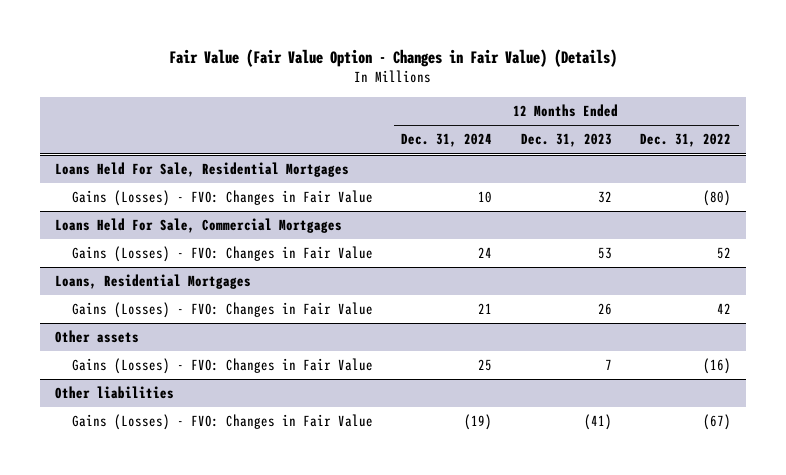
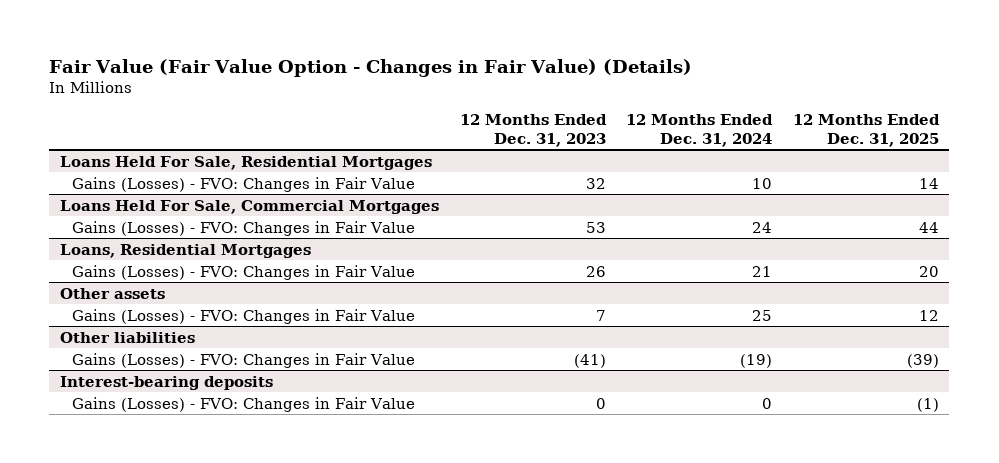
[640,133,732,148] Dec. 31, 2022 -> none
none -> [793,114,941,147] 12 Months Ended Dec. 31, 2025
none -> [59,375,273,390] Interest-bearing deposits
none -> [71,396,415,412] Gains (Losses) - FVO: Changes in Fair Value

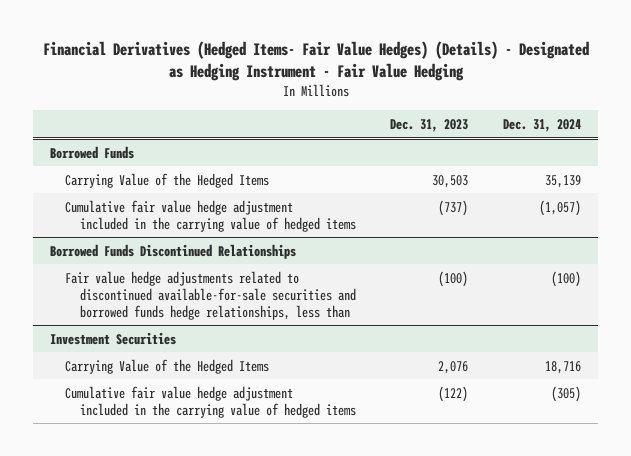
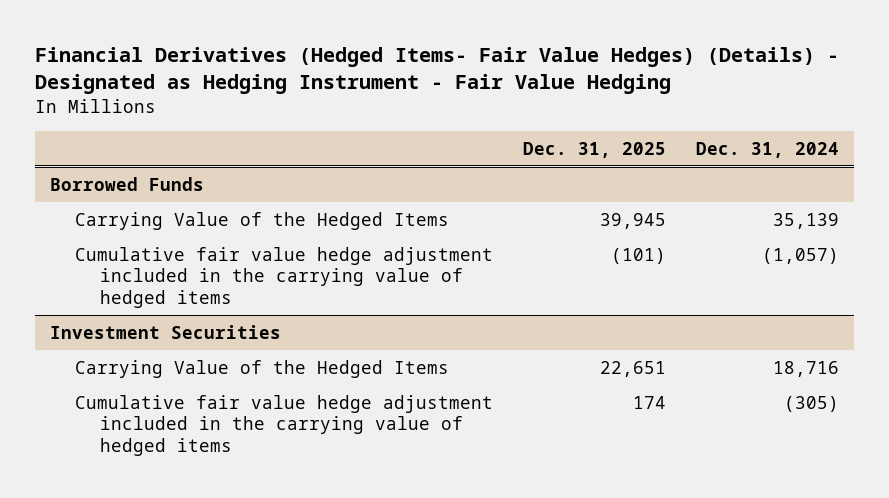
[390,119,469,133] Dec. 31, 2023 -> none
none -> [522,141,666,158] Dec. 31, 2025
[50,243,297,259] Borrowed Funds Discontinued Relationships -> none
[65,270,357,320] Fair value hedge adjustments related to discontinued available-for-sale securities and borrowed funds hedge relationships, less than -> none

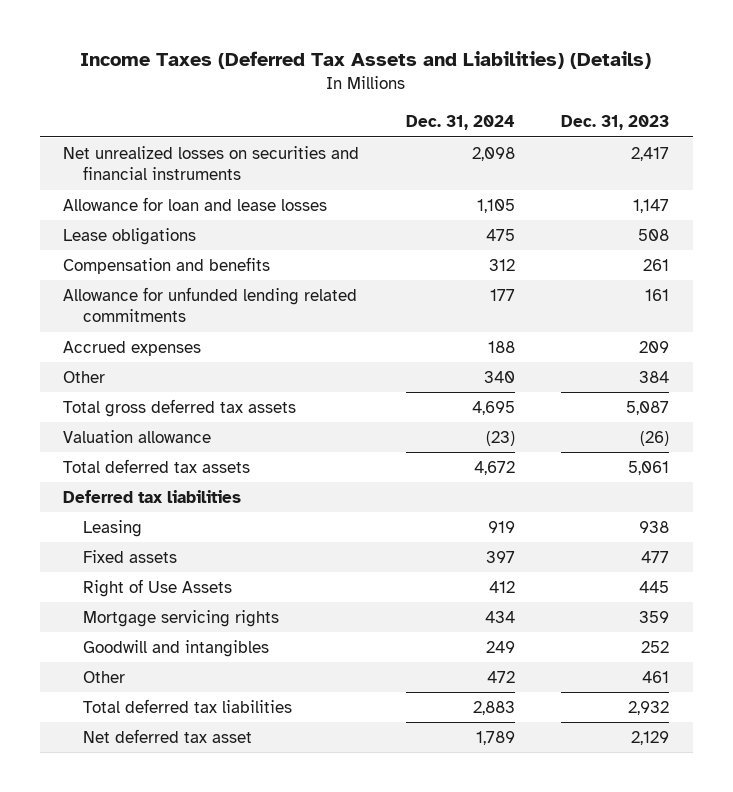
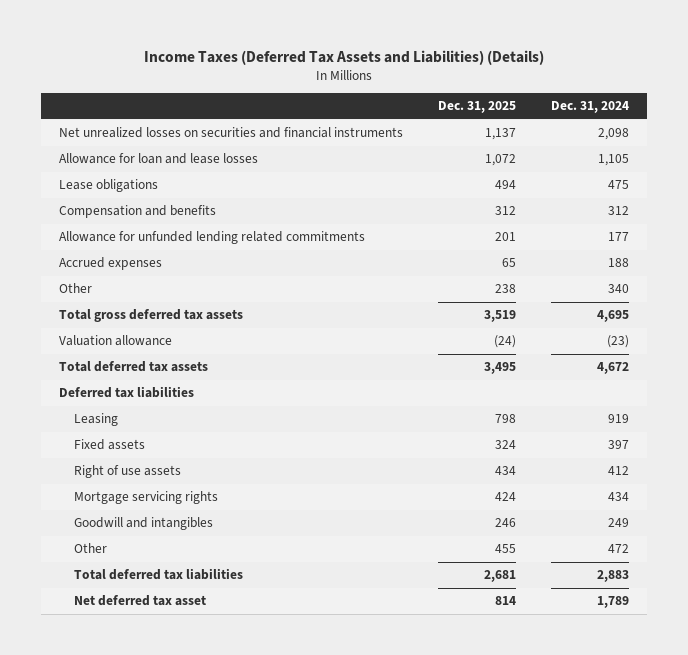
[561,115,670,131] Dec. 31, 2023 -> none
none -> [438,101,517,114] Dec. 31, 2025
[83,578,233,597] Right of Use Assets -> [73,465,181,479] Right of use assets

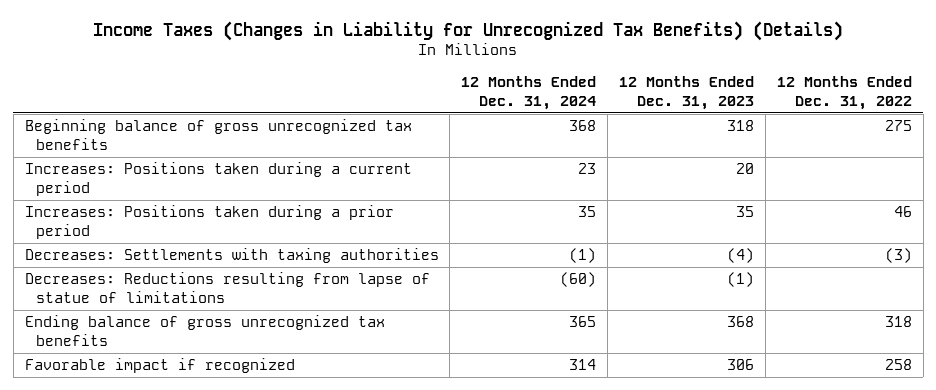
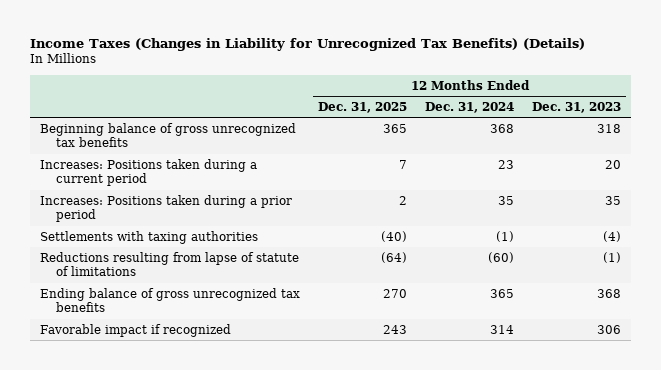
[776,75,912,110] 12 Months Ended Dec. 31, 2022 -> none
none -> [317,101,407,113] Dec. 31, 2025
[24,248,439,264] Decreases: Settlements with taxing authorities -> [39,230,258,244] Settlements with taxing authorities
[24,272,430,303] Decreases: Reductions resulting from lapse of statue of limitations -> [39,251,299,277] Reductions resulting from lapse of statute of limitations

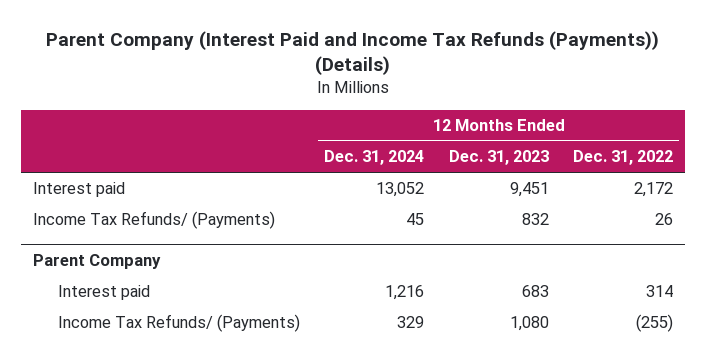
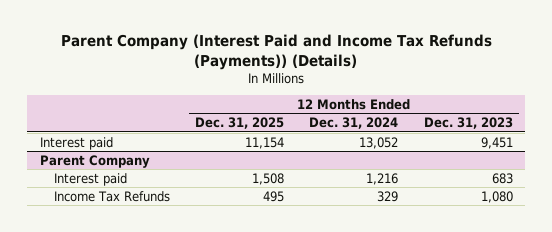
[572,150,673,166] Dec. 31, 2022 -> none
none -> [195,117,285,130] Dec. 31, 2025
[32,211,275,230] Income Tax Refunds/ (Payments) -> none
[58,314,301,333] Income Tax Refunds/ (Payments) -> [54,190,171,202] Income Tax Refunds

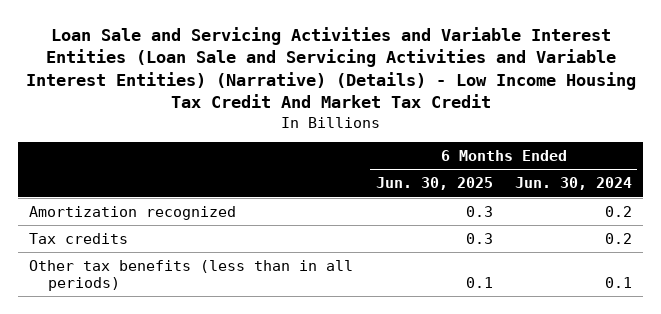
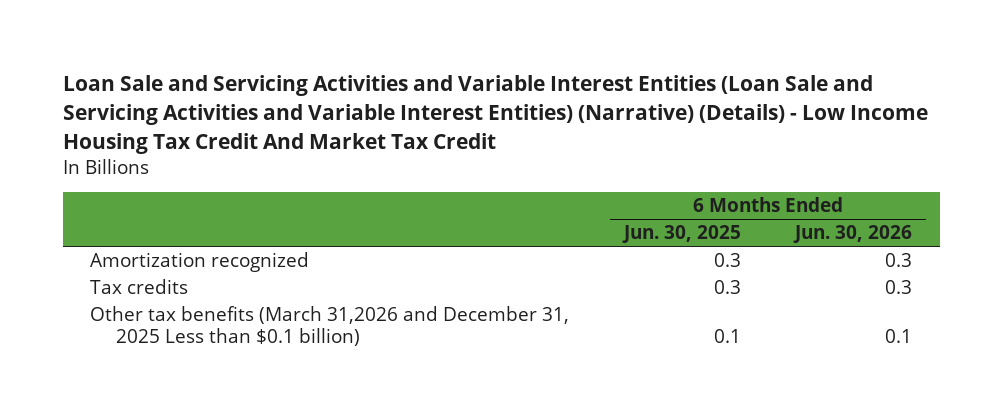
[514,177,632,191] Jun. 30, 2024 -> none
none -> [793,225,913,244] Jun. 30, 2026
[29,259,354,291] Other tax benefits (less than in all periods) -> [90,306,570,347] Other tax benefits (March 31,2026 and December 31, 2025 Less than $0.1 billion)

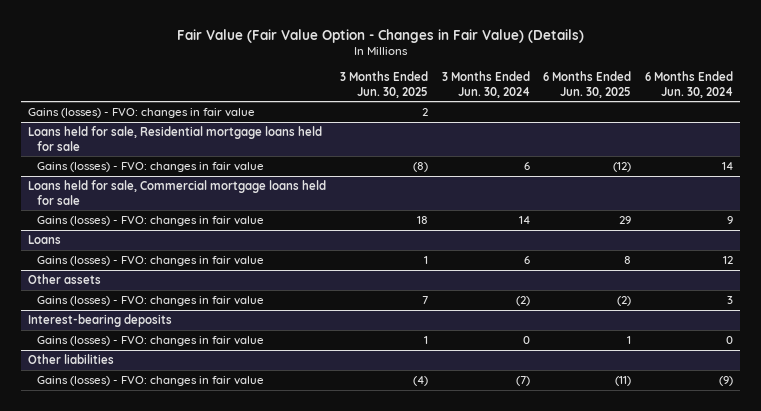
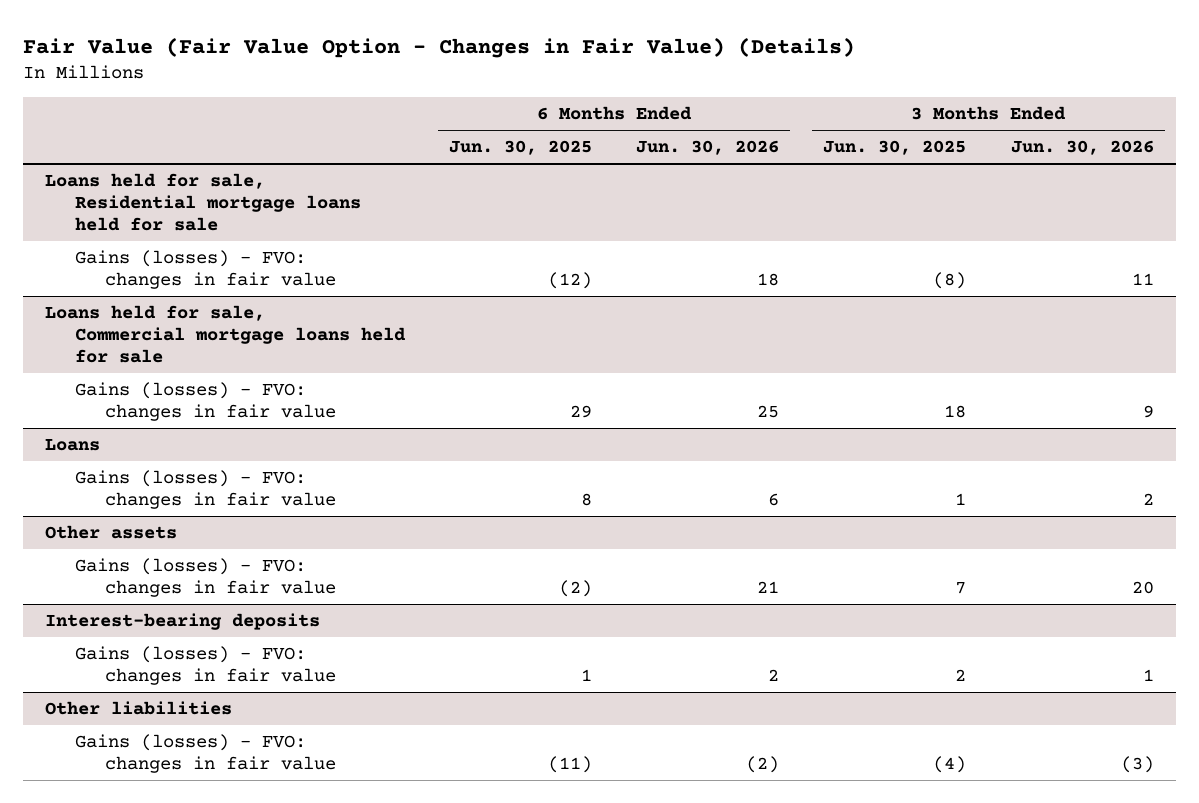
[441,71,530,98] 3 Months Ended Jun. 30, 2024 -> none
[644,71,733,98] 6 Months Ended Jun. 30, 2024 -> none
none -> [636,140,780,156] Jun. 30, 2026
none -> [1010,140,1154,156] Jun. 30, 2026
[28,108,256,119] Gains (losses) - FVO: changes in fair value -> none
[423,336,428,345] 1 -> [955,669,967,682] 2

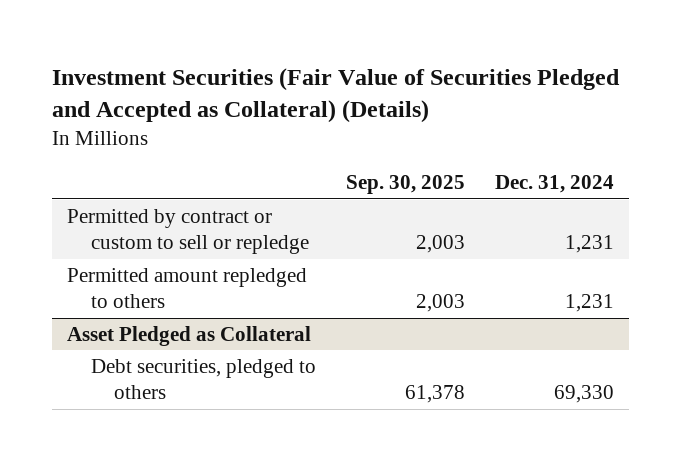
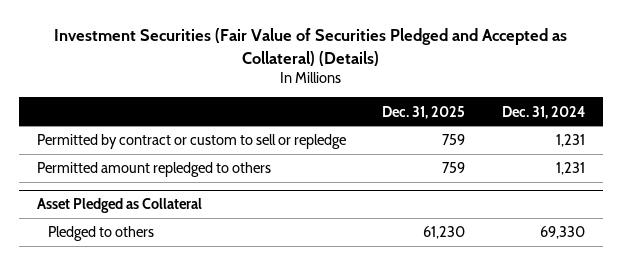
[345,175,465,195] Sep. 30, 2025 -> none
none -> [382,105,466,119] Dec. 31, 2025
[90,358,316,400] Debt securities, pledged to others -> [47,226,154,242] Pledged to others

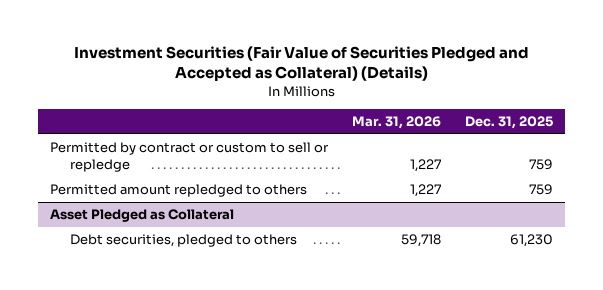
[501,105,585,119] Dec. 31, 2024 -> none
none -> [352,116,442,130] Mar. 31, 2026
[47,226,154,242] Pledged to others -> [70,234,298,248] Debt securities, pledged to others

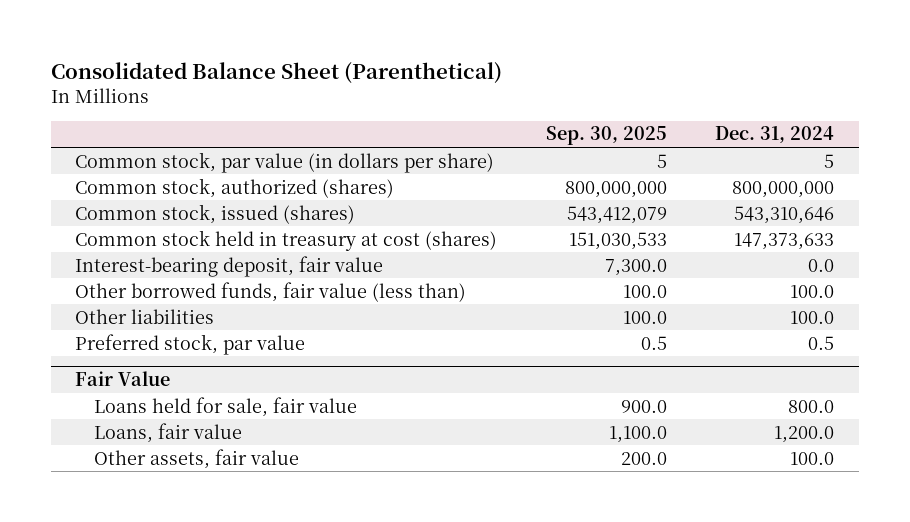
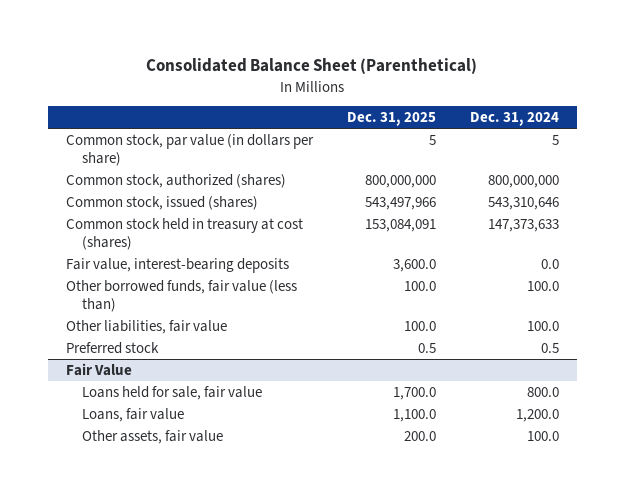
[545,126,667,146] Sep. 30, 2025 -> none
none -> [346,112,436,127] Dec. 31, 2025
[75,255,384,277] Interest-bearing deposit, fair value -> [65,257,289,273] Fair value, interest-bearing deposits
[75,308,215,324] Other liabilities -> [65,319,227,334] Other liabilities, fair value
[75,333,306,355] Preferred stock, par value -> [65,341,159,354] Preferred stock

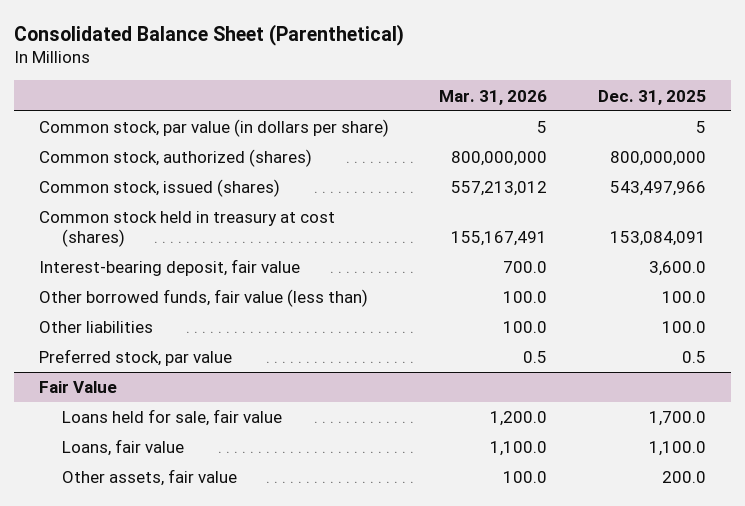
[470,112,560,127] Dec. 31, 2024 -> none
none -> [439,89,548,105] Mar. 31, 2026
[65,257,289,273] Fair value, interest-bearing deposits -> [39,259,301,277] Interest-bearing deposit, fair value
[65,319,227,334] Other liabilities, fair value -> [39,321,154,334] Other liabilities
[65,341,159,354] Preferred stock -> [39,349,233,367] Preferred stock, par value

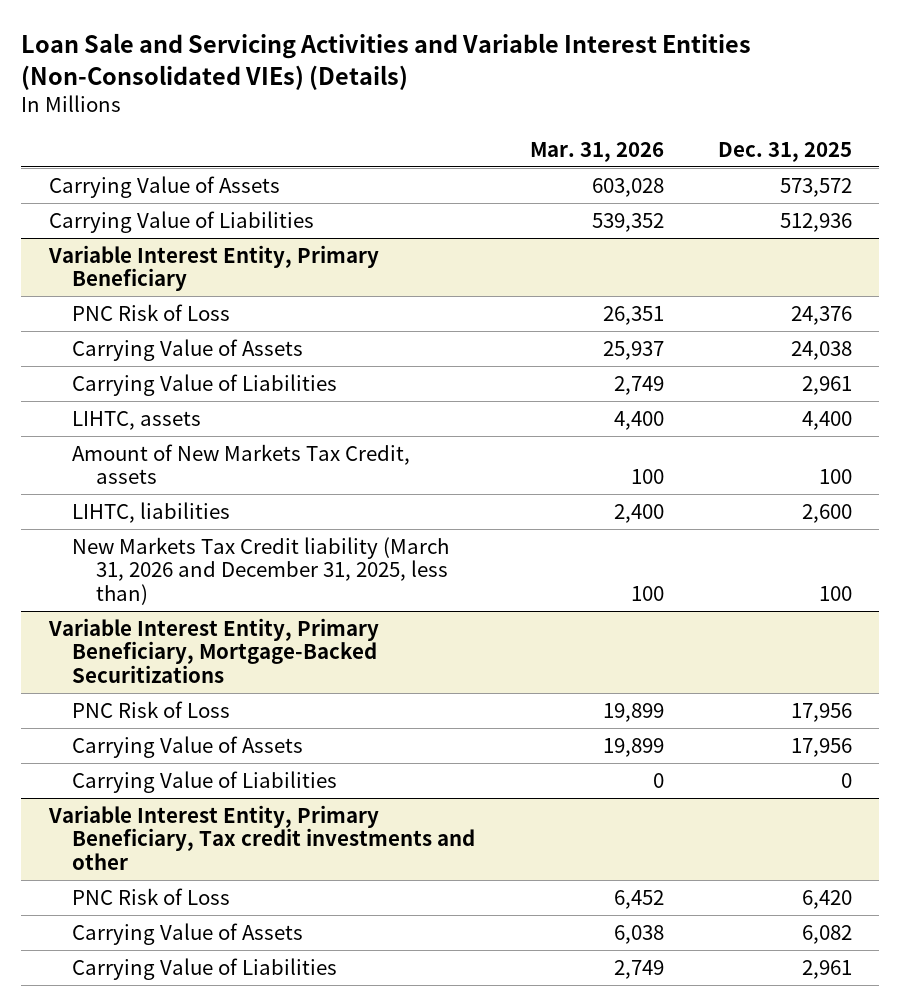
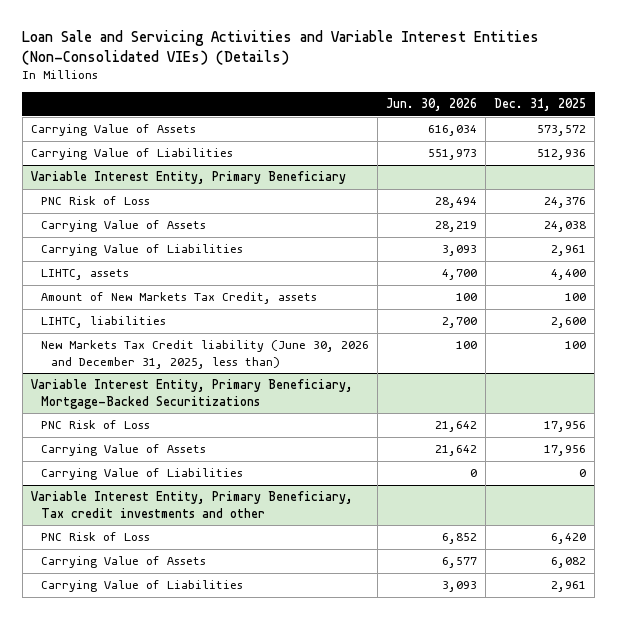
[529,142,664,163] Mar. 31, 2026 -> none
none -> [386,98,478,112] Jun. 30, 2026
[72,536,450,605] New Markets Tax Credit liability (March 31, 2026 and December 31, 2025, less than) -> [40,340,369,369] New Markets Tax Credit liability (June 30, 2026 and December 31, 2025, less than)

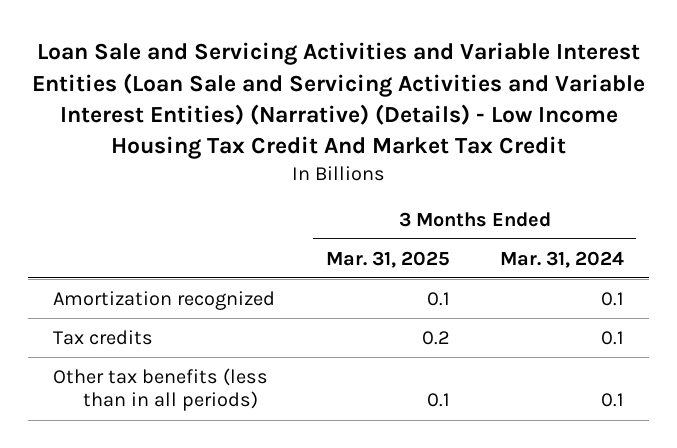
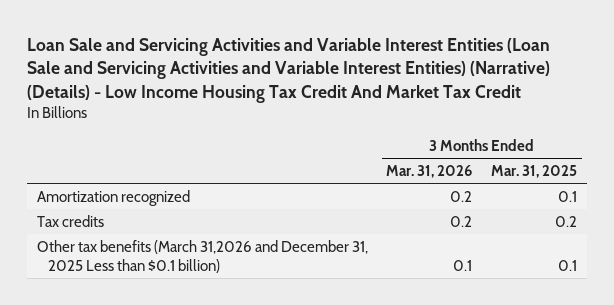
[499,250,624,268] Mar. 31, 2024 -> none
none -> [386,165,473,179] Mar. 31, 2026
[53,367,269,412] Other tax benefits (less than in all periods) -> [36,239,368,273] Other tax benefits (March 31,2026 and December 31, 2025 Less than $0.1 billion)

